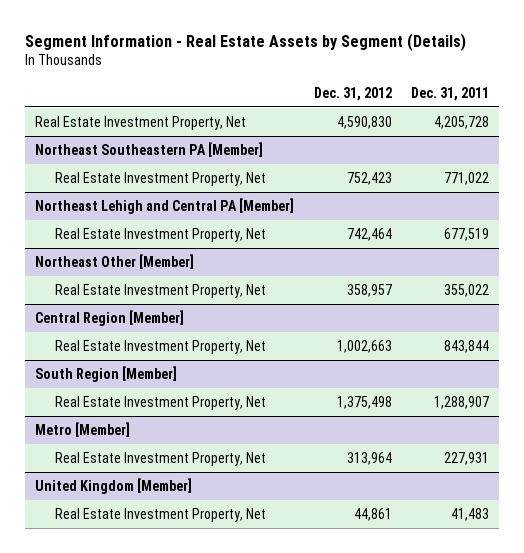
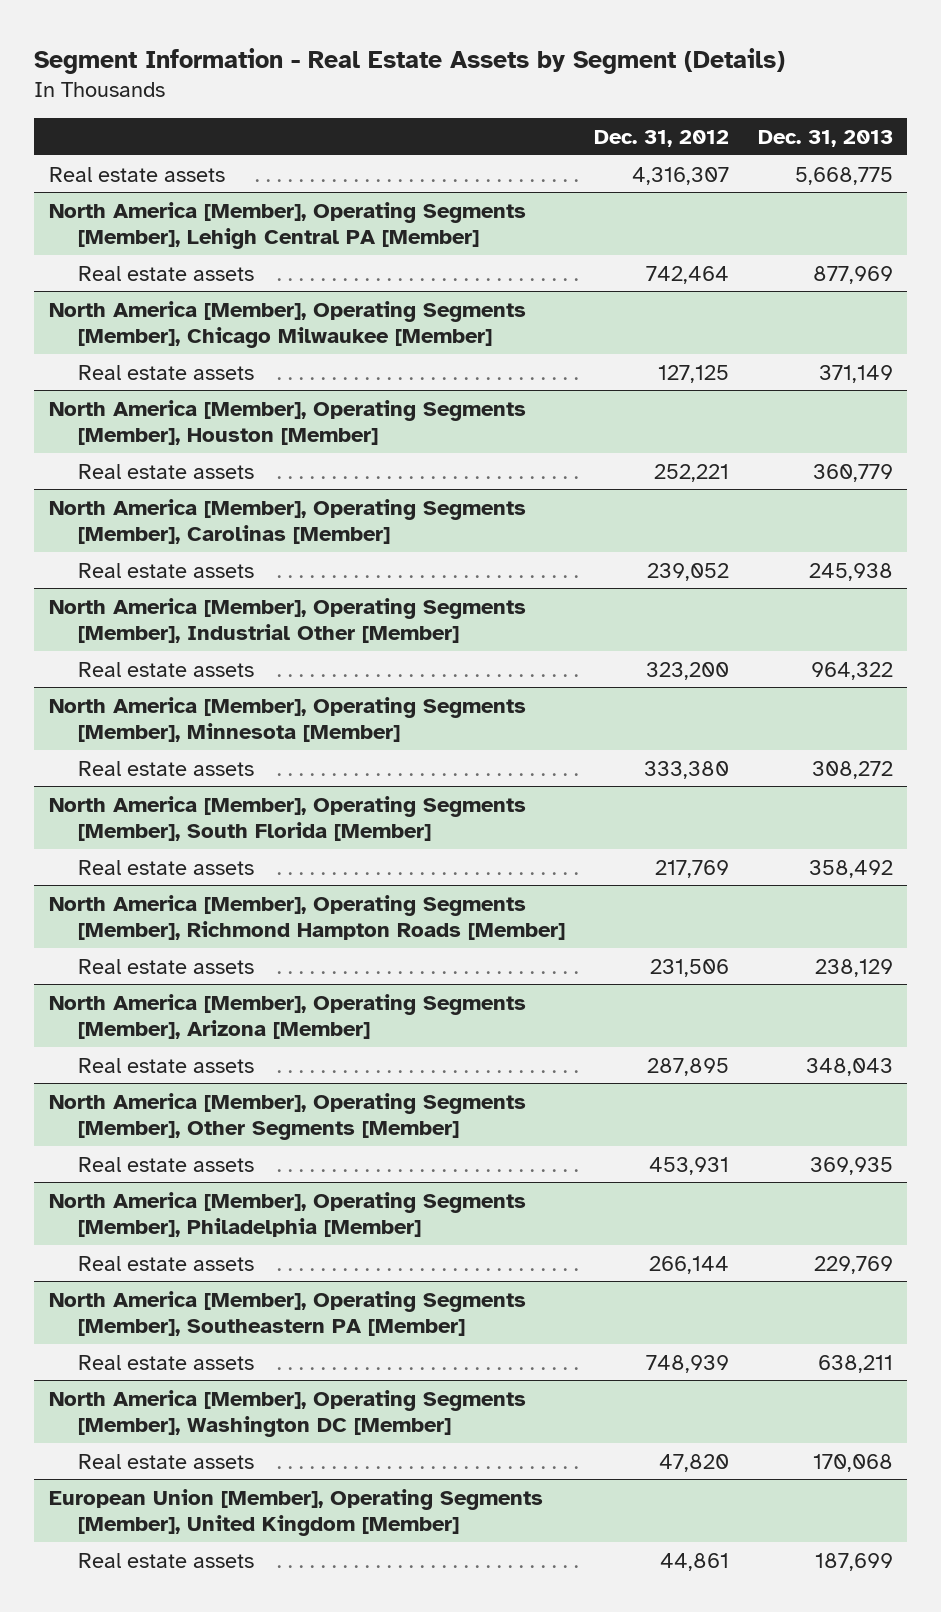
[411,86,490,101] Dec. 31, 2011 -> none
none -> [757,130,893,148] Dec. 31, 2013
[34,141,263,157] Northeast Southeastern PA [Member] -> none
[34,197,294,214] Northeast Lehigh and Central PA [Member] -> none
[34,253,194,269] Northeast Other [Member] -> none
[34,309,184,326] Central Region [Member] -> none
[34,365,177,382] South Region [Member] -> none
[34,421,130,437] Metro [Member] -> none
[34,477,192,494] United Kingdom [Member] -> none
[34,115,246,130] Real Estate Investment Property, Net -> [48,166,225,182] Real estate assets
[336,115,392,129] 4,590,830 -> [631,166,729,185] 4,316,307
none -> [48,201,526,250] North America [Member], Operating Segments [Member], Lehigh Central PA [Member]
[55,171,267,186] Real Estate Investment Property, Net -> [77,265,254,281] Real estate assets
[346,171,392,185] 752,423 -> [645,265,729,284] 742,464
none -> [48,300,526,349] North America [Member], Operating Segments [Member], Chicago Milwaukee [Member]
[55,227,267,242] Real Estate Investment Property, Net -> [77,364,254,380] Real estate assets
[346,227,392,241] 742,464 -> [657,364,729,383] 127,125
none -> [48,399,526,446] North America [Member], Operating Segments [Member], Houston [Member]
[55,283,267,298] Real Estate Investment Property, Net -> [77,463,254,479] Real estate assets
[346,283,392,297] 358,957 -> [653,463,729,482] 252,221
none -> [48,498,526,545] North America [Member], Operating Segments [Member], Carolinas [Member]
[55,339,267,354] Real Estate Investment Property, Net -> [77,562,254,578] Real estate assets
[336,339,392,353] 1,002,663 -> [646,562,729,581] 239,052
none -> [48,597,526,644] North America [Member], Operating Segments [Member], Industrial Other [Member]
[55,395,267,410] Real Estate Investment Property, Net -> [77,661,254,677] Real estate assets
[336,395,392,409] 1,375,498 -> [645,661,729,680] 323,200
none -> [48,696,526,743] North America [Member], Operating Segments [Member], Minnesota [Member]
[55,451,267,466] Real Estate Investment Property, Net -> [77,760,254,776] Real estate assets
[346,451,392,465] 313,964 -> [643,760,729,779] 333,380
none -> [48,795,526,842] North America [Member], Operating Segments [Member], South Florida [Member]
[55,507,267,522] Real Estate Investment Property, Net -> [77,859,254,875] Real estate assets
[353,507,392,521] 44,861 -> [654,859,729,878] 217,769
none -> [48,894,565,941] North America [Member], Operating Segments [Member], Richmond Hampton Roads [Member]
none -> [77,958,254,974] Real estate assets
none -> [48,993,526,1040] North America [Member], Operating Segments [Member], Arizona [Member]
none -> [77,1057,254,1073] Real estate assets
none -> [48,1092,526,1141] North America [Member], Operating Segments [Member], Other Segments [Member]
none -> [77,1156,254,1172] Real estate assets
none -> [48,1191,526,1238] North America [Member], Operating Segments [Member], Philadelphia [Member]
none -> [77,1255,254,1271] Real estate assets
none -> [48,1290,526,1337] North America [Member], Operating Segments [Member], Southeastern PA [Member]
none -> [77,1354,254,1370] Real estate assets
none -> [48,1389,526,1438] North America [Member], Operating Segments [Member], Washington DC [Member]
none -> [77,1453,254,1469] Real estate assets
none -> [48,1488,543,1537] European Union [Member], Operating Segments [Member], United Kingdom [Member]
none -> [77,1552,254,1568] Real estate assets

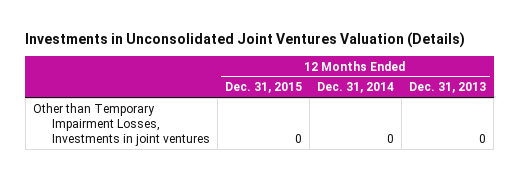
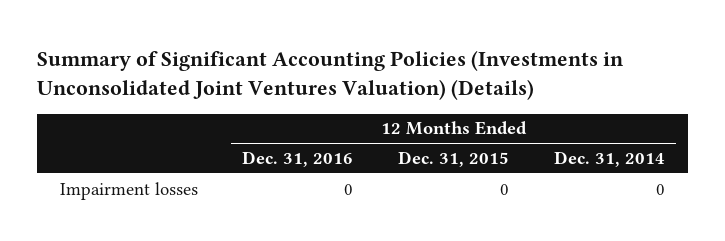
[25,32,466,49] Investments in Unconsolidated Joint Ventures Valuation (Details) -> [37,50,625,100] Summary of Significant Accounting Policies (Investments in Unconsolidated Joint Ventures Valuation) (Details)
[409,82,487,94] Dec. 31, 2013 -> none
none -> [242,151,354,168] Dec. 31, 2016
[32,102,210,146] Other than Temporary Impairment Losses, Investments in joint ventures -> [59,181,198,200] Impairment losses

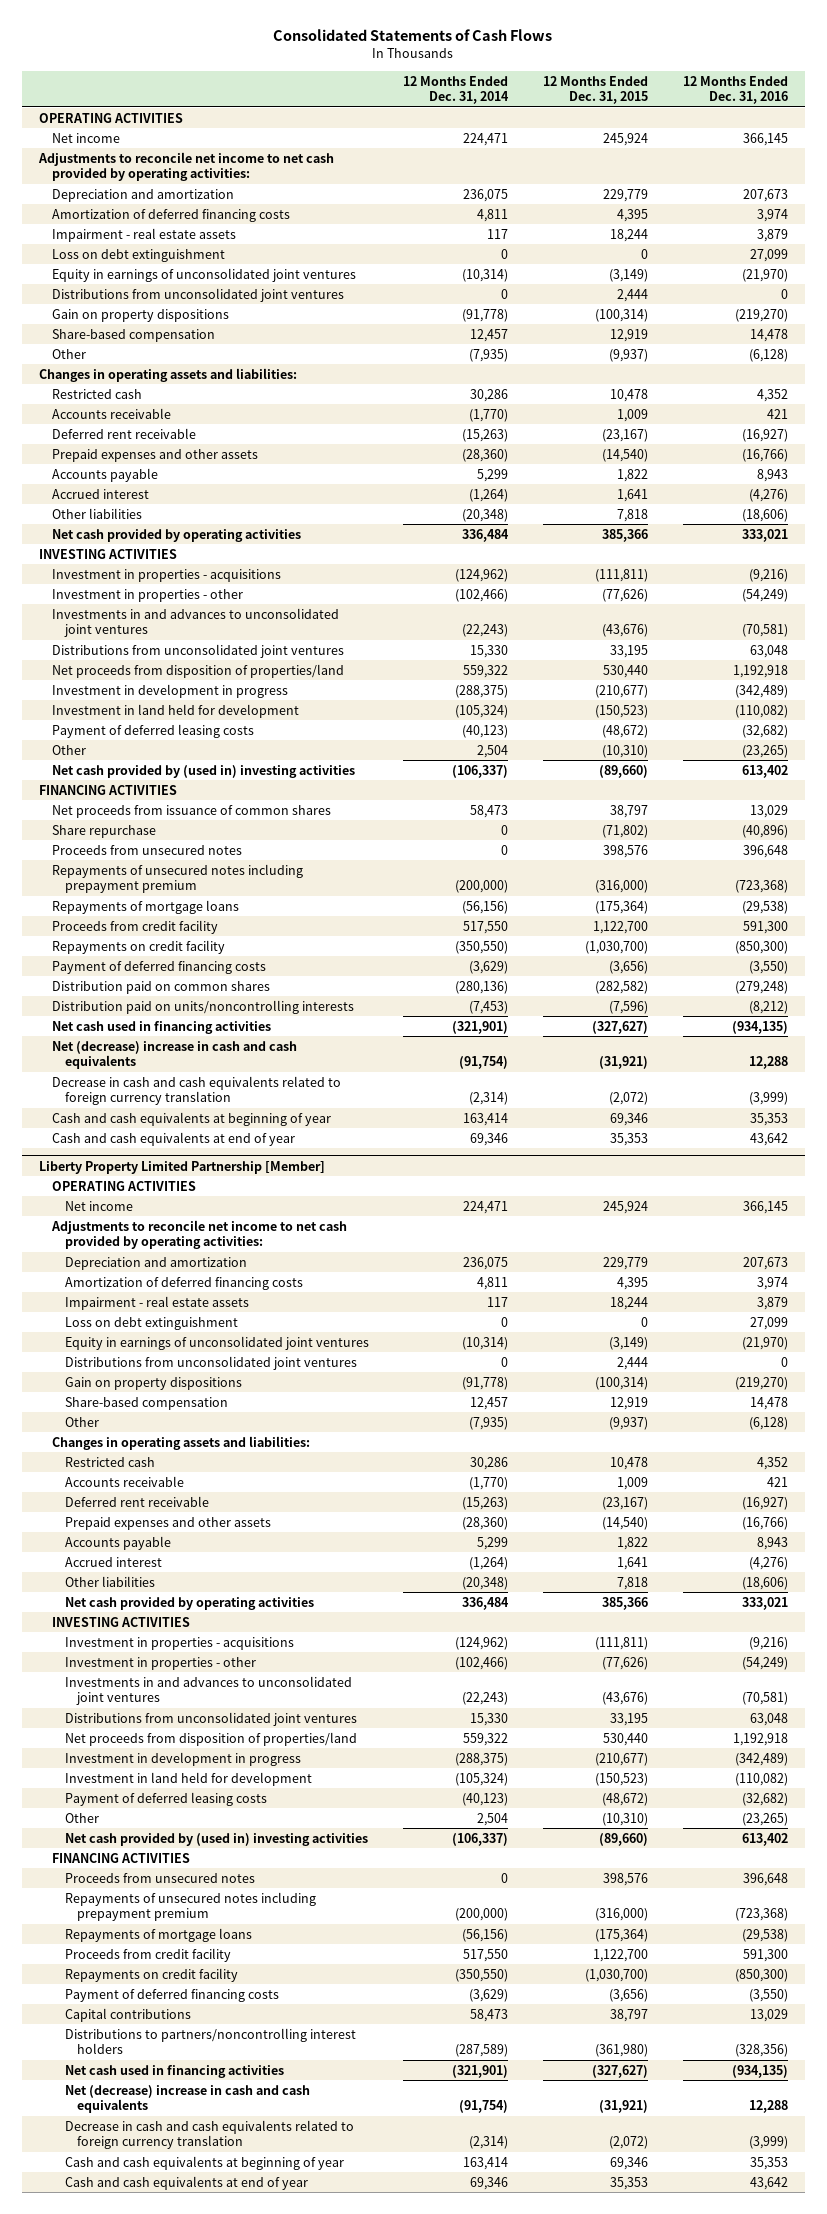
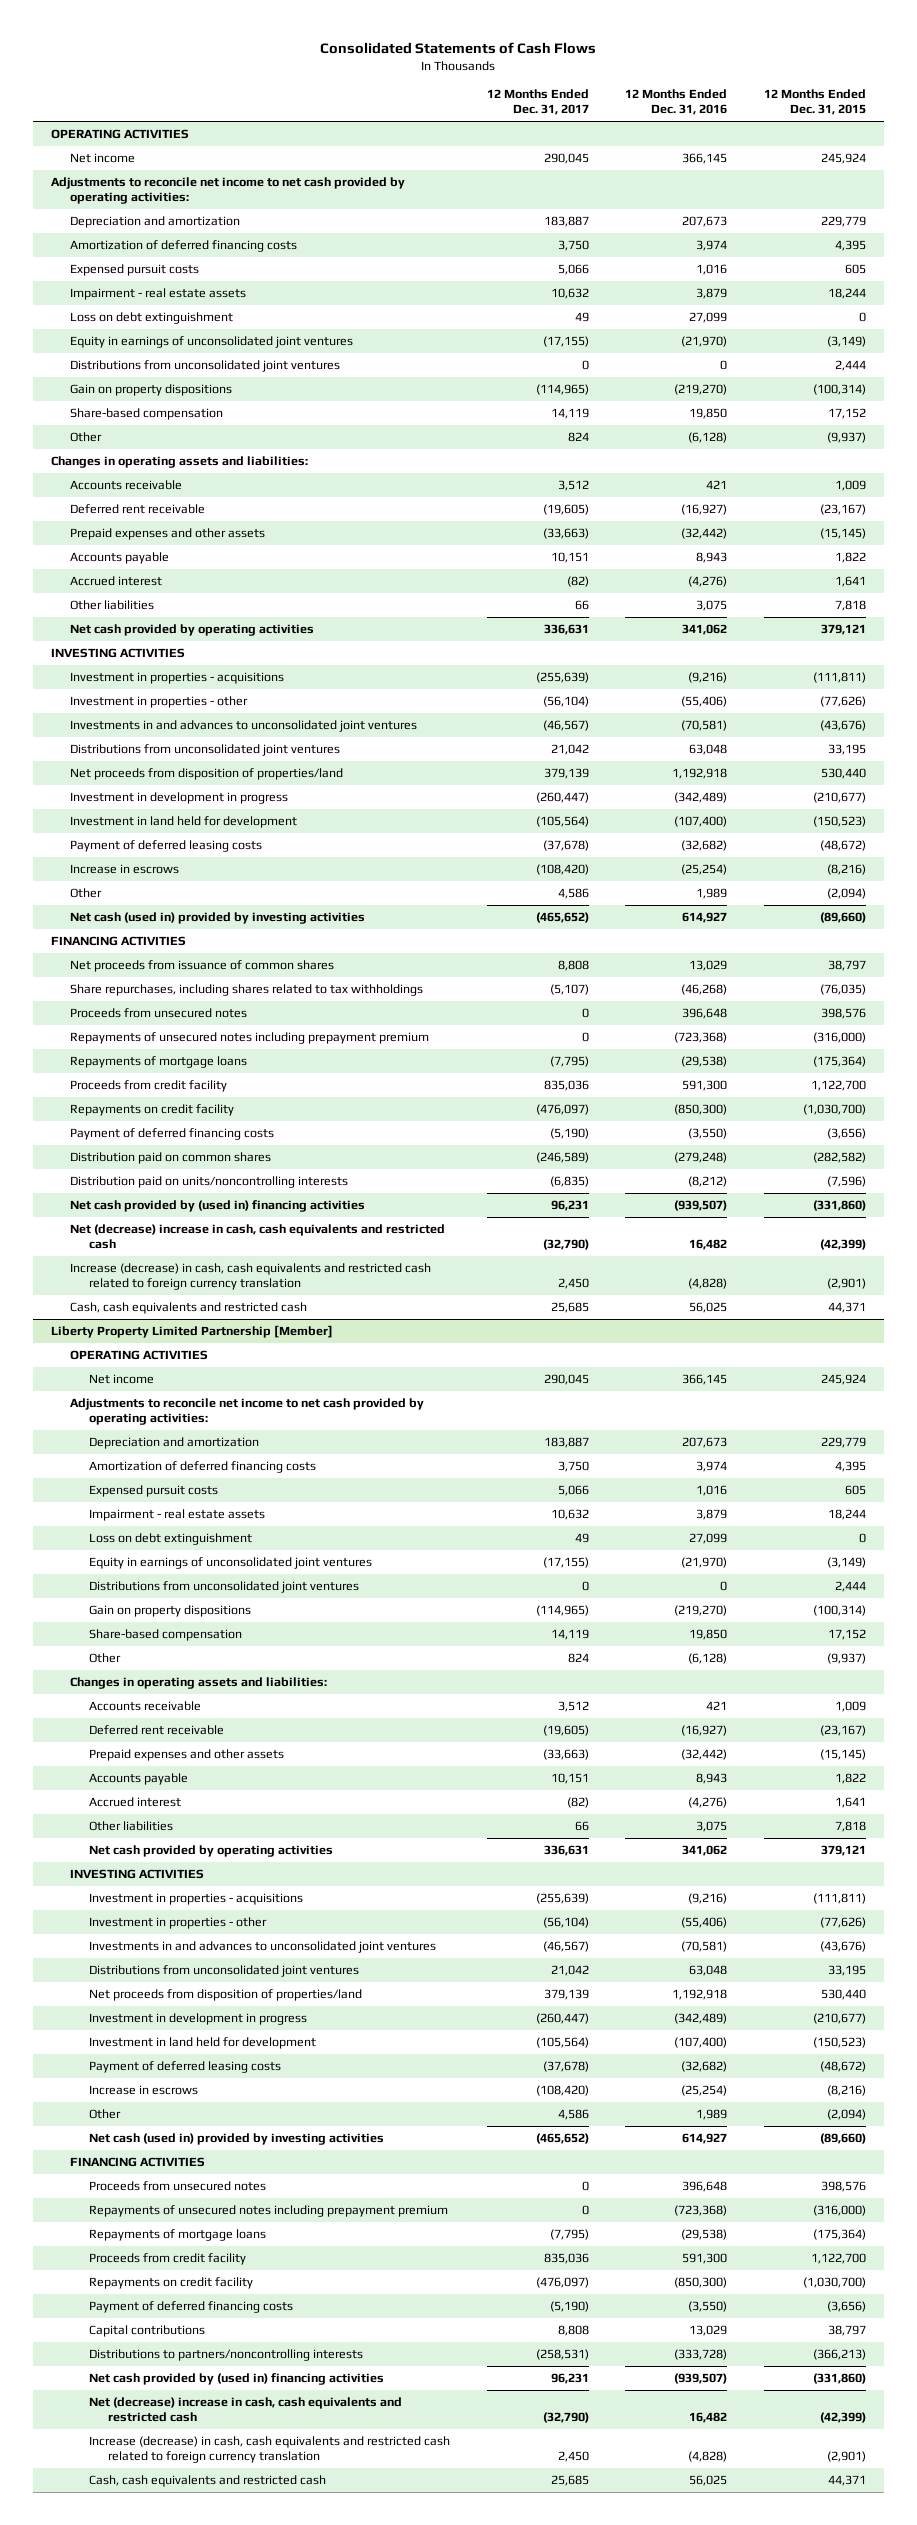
[403,75,510,105] 12 Months Ended Dec. 31, 2014 -> none
none -> [486,89,589,116] 12 Months Ended Dec. 31, 2017
none -> [70,264,200,277] Expensed pursuit costs
[610,328,649,342] 12,919 -> [827,408,866,420] 17,152
[749,328,788,342] 14,478 -> [689,408,728,420] 19,850
[51,388,142,399] Restricted cash -> none
[602,448,649,462] (14,540) -> [819,528,866,540] (15,145)
[741,448,788,462] (16,766) -> [681,528,728,540] (32,442)
[741,508,788,522] (18,606) -> [696,600,728,612] 3,075
[602,528,649,542] 385,366 -> [820,624,866,636] 379,121
[741,528,788,542] 333,021 -> [682,624,728,636] 341,062
[741,588,788,602] (54,249) -> [681,696,728,708] (55,406)
[734,704,788,718] (110,082) -> [674,816,728,828] (107,400)
none -> [70,864,180,875] Increase in escrows
[602,744,649,758] (10,310) -> [826,888,866,900] (2,094)
[741,744,788,758] (23,265) -> [696,888,728,900] 1,989
[51,764,355,778] Net cash provided by (used in) investing activities -> [70,912,366,925] Net cash (used in) provided by investing activities
[741,764,788,778] 613,402 -> [682,912,728,924] 614,927
[51,824,156,838] Share repurchase -> none
none -> [70,984,424,997] Share repurchases, including shares related to tax withholdings
[51,1111,331,1126] Cash and cash equivalents at beginning of year -> none
[51,1131,295,1146] Cash and cash equivalents at end of year -> none
[51,1020,271,1034] Net cash used in financing activities -> [70,1200,366,1213] Net cash provided by (used in) financing activities
[592,1020,649,1034] (327,627) -> [812,1200,866,1212] (331,860)
[731,1020,788,1034] (934,135) -> [674,1200,728,1212] (939,507)
[51,1040,297,1070] Net (decrease) increase in cash and cash equivalents -> [70,1224,446,1250] Net (decrease) increase in cash, cash equivalents and restricted cash
[599,1056,649,1070] (31,921) -> [819,1239,866,1251] (42,399)
[748,1056,788,1070] 12,288 -> [689,1239,728,1251] 16,482
[51,1075,341,1106] Decrease in cash and cash equivalents related to foreign currency translation -> [70,1263,432,1291] Increase (decrease) in cash, cash equivalents and restricted cash related to foreign currency translation
[609,1092,649,1106] (2,072) -> [826,1278,866,1290] (2,901)
[748,1092,788,1106] (3,999) -> [688,1278,728,1290] (4,828)
none -> [70,1302,308,1315] Cash, cash equivalents and restricted cash
none -> [88,1485,218,1498] Expensed pursuit costs
[610,1396,649,1410] 12,919 -> [827,1629,866,1641] 17,152
[749,1396,788,1410] 14,478 -> [689,1629,728,1641] 19,850
[64,1456,155,1467] Restricted cash -> none
[602,1516,649,1530] (14,540) -> [819,1749,866,1761] (15,145)
[741,1516,788,1530] (16,766) -> [681,1749,728,1761] (32,442)
[741,1576,788,1590] (18,606) -> [696,1821,728,1833] 3,075
[602,1596,649,1610] 385,366 -> [820,1845,866,1857] 379,121
[741,1596,788,1610] 333,021 -> [682,1845,728,1857] 341,062
[741,1656,788,1670] (54,249) -> [681,1917,728,1929] (55,406)
[734,1772,788,1786] (110,082) -> [674,2037,728,2049] (107,400)
none -> [88,2085,198,2096] Increase in escrows
[602,1812,649,1826] (10,310) -> [826,2109,866,2121] (2,094)
[741,1812,788,1826] (23,265) -> [696,2109,728,2121] 1,989
[64,1832,368,1846] Net cash provided by (used in) investing activities -> [88,2133,384,2146] Net cash (used in) provided by investing activities
[741,1832,788,1846] 613,402 -> [682,2133,728,2145] 614,927
[64,2155,344,2170] Cash and cash equivalents at beginning of year -> none
[64,2175,308,2190] Cash and cash equivalents at end of year -> none
[64,2027,356,2055] Distributions to partners/noncontrolling interest holders -> [88,2349,363,2362] Distributions to partners/noncontrolling interests
[595,2044,649,2058] (361,980) -> [812,2349,866,2361] (366,213)
[734,2044,788,2058] (328,356) -> [674,2349,728,2361] (333,728)
[64,2064,284,2078] Net cash used in financing activities -> [88,2373,384,2386] Net cash provided by (used in) financing activities
[592,2064,649,2078] (327,627) -> [812,2373,866,2385] (331,860)
[731,2064,788,2078] (934,135) -> [674,2373,728,2385] (939,507)
[64,2084,310,2114] Net (decrease) increase in cash and cash equivalents -> [88,2397,402,2423] Net (decrease) increase in cash, cash equivalents and restricted cash
[599,2100,649,2114] (31,921) -> [819,2412,866,2424] (42,399)
[748,2100,788,2114] 12,288 -> [689,2412,728,2424] 16,482
[64,2119,354,2150] Decrease in cash and cash equivalents related to foreign currency translation -> [88,2436,450,2464] Increase (decrease) in cash, cash equivalents and restricted cash related to foreign currency translation
[609,2136,649,2150] (2,072) -> [826,2451,866,2463] (2,901)
[748,2136,788,2150] (3,999) -> [688,2451,728,2463] (4,828)
none -> [88,2475,326,2488] Cash, cash equivalents and restricted cash

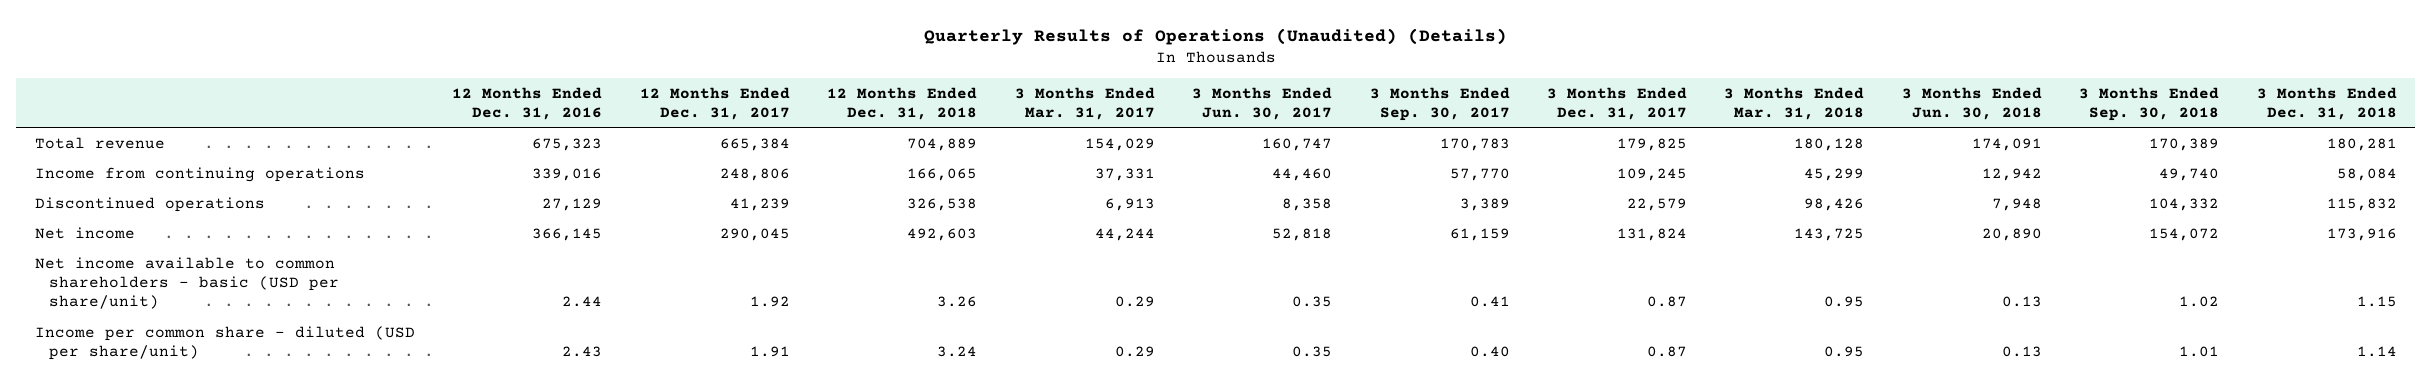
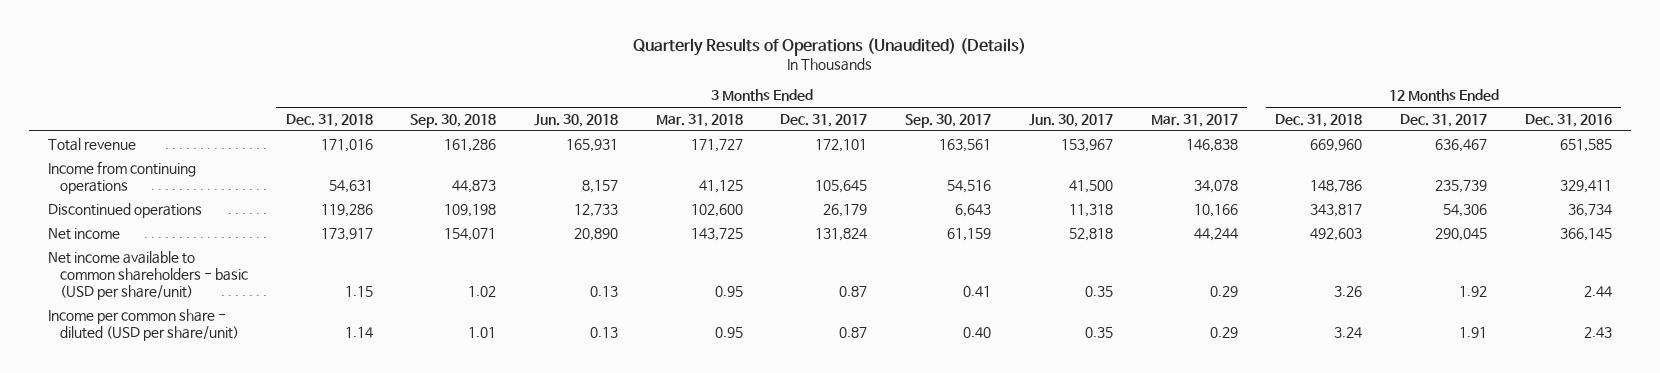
[532,137,603,151] 675,323 -> [1559,138,1612,152] 651,585
[719,137,790,151] 665,384 -> [1435,138,1488,152] 636,467
[907,137,978,151] 704,889 -> [1310,138,1363,152] 669,960
[1084,137,1155,151] 154,029 -> [1185,138,1238,152] 146,838
[1262,137,1333,151] 160,747 -> [1060,138,1113,152] 153,967
[1439,137,1510,151] 170,783 -> [939,138,992,152] 163,561
[1616,137,1687,151] 179,825 -> [815,138,868,152] 172,101
[1794,137,1865,151] 180,128 -> [690,138,743,152] 171,727
[1971,137,2042,151] 174,091 -> [565,138,618,152] 165,931
[2149,137,2220,151] 170,389 -> [444,138,497,152] 161,286
[2326,137,2397,151] 180,281 -> [320,138,373,152] 171,016
[532,167,603,181] 339,016 -> [1559,180,1612,194] 329,411
[719,167,790,181] 248,806 -> [1435,180,1488,194] 235,739
[907,167,978,181] 166,065 -> [1310,180,1363,194] 148,786
[1094,167,1155,181] 37,331 -> [1193,180,1238,194] 34,078
[1272,167,1333,181] 44,460 -> [1068,180,1113,194] 41,500
[1449,167,1510,181] 57,770 -> [947,180,992,194] 54,516
[1616,167,1687,181] 109,245 -> [815,180,868,194] 105,645
[1804,167,1865,181] 45,299 -> [698,180,743,194] 41,125
[1981,167,2042,181] 12,942 -> [581,180,618,194] 8,157
[2159,167,2220,181] 49,740 -> [452,180,497,194] 44,873
[2336,167,2397,181] 58,084 -> [328,180,373,194] 54,631
[542,197,603,211] 27,129 -> [1567,203,1612,217] 36,734
[729,197,790,211] 41,239 -> [1443,203,1488,217] 54,306
[907,197,978,211] 326,538 -> [1310,203,1363,217] 343,817
[1104,197,1155,211] 6,913 -> [1193,203,1238,217] 10,166
[1282,197,1333,211] 8,358 -> [1068,203,1113,217] 11,318
[1459,197,1510,211] 3,389 -> [955,203,992,217] 6,643
[1626,197,1687,211] 22,579 -> [823,203,868,217] 26,179
[1804,197,1865,211] 98,426 -> [690,203,743,217] 102,600
[1991,197,2042,211] 7,948 -> [573,203,618,217] 12,733
[2149,197,2220,211] 104,332 -> [444,203,497,217] 109,198
[2326,197,2397,211] 115,832 -> [320,203,373,217] 119,286
[2149,227,2220,241] 154,072 -> [444,227,497,241] 154,071
[2326,227,2397,241] 173,916 -> [320,227,373,241] 173,917

